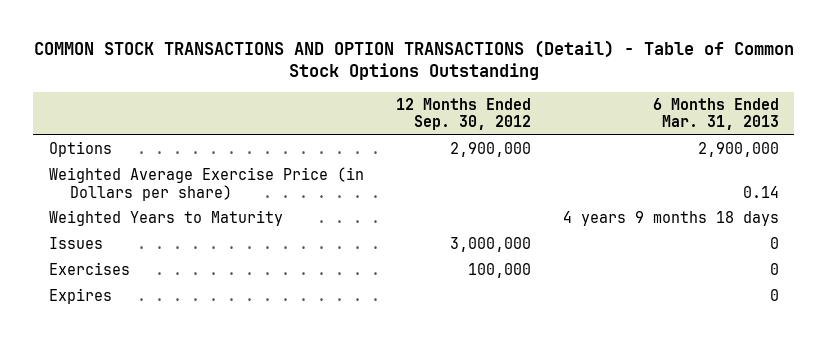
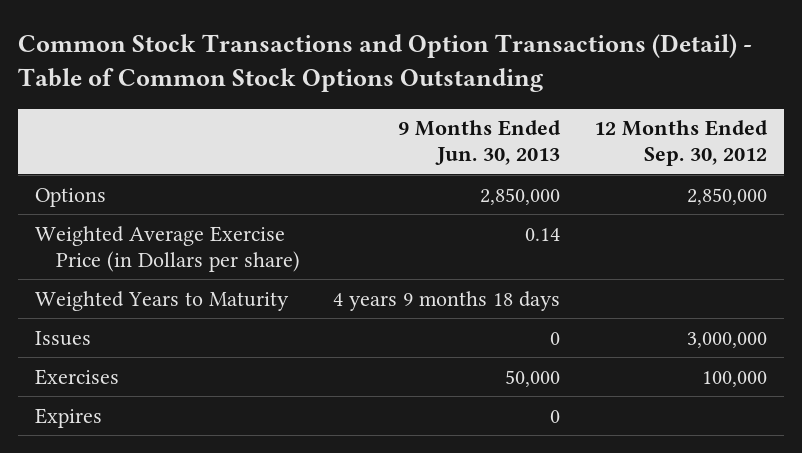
[33,40,794,81] COMMON STOCK TRANSACTIONS AND OPTION TRANSACTIONS (Detail) - Table of Common Stock Options Outstanding -> [17,34,752,93] Common Stock Transactions and Option Transactions (Detail) - Table of Common Stock Options Outstanding
[652,97,779,131] 6 Months Ended Mar. 31, 2013 -> none
none -> [398,120,562,166] 9 Months Ended Jun. 30, 2013
[449,141,531,157] 2,900,000 -> [686,187,767,205] 2,850,000

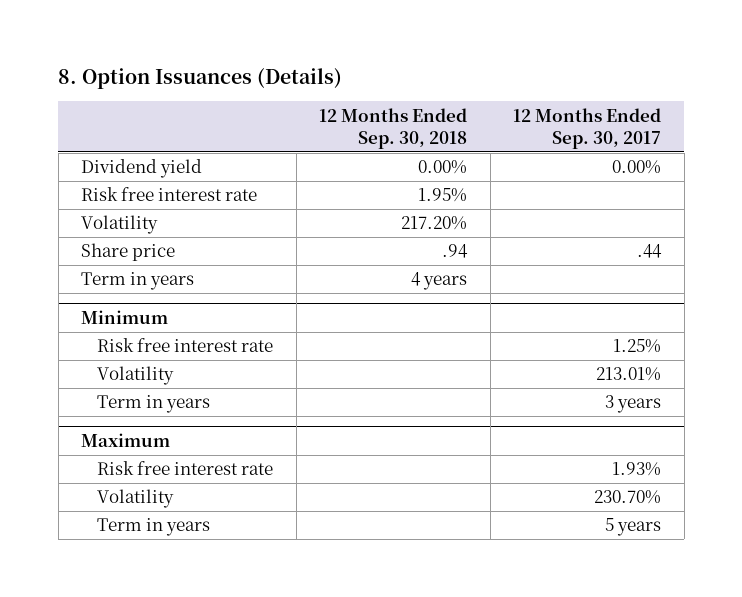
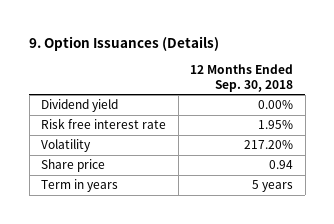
[58,68,343,90] 8. Option Issuances (Details) -> [29,35,220,51] 9. Option Issuances (Details)
[513,107,662,149] 12 Months Ended Sep. 30, 2017 -> none
[81,310,169,325] Minimum -> none
[97,338,274,353] Risk free interest rate -> none
[97,366,175,386] Volatility -> none
[97,395,211,414] Term in years -> none
[81,433,171,448] Maximum -> none
[97,461,274,476] Risk free interest rate -> none
[97,489,175,509] Volatility -> none
[97,518,211,537] Term in years -> none
[442,244,469,259] .94 -> [269,160,294,170] 0.94
[411,272,468,291] 4 years -> [252,180,294,193] 5 years

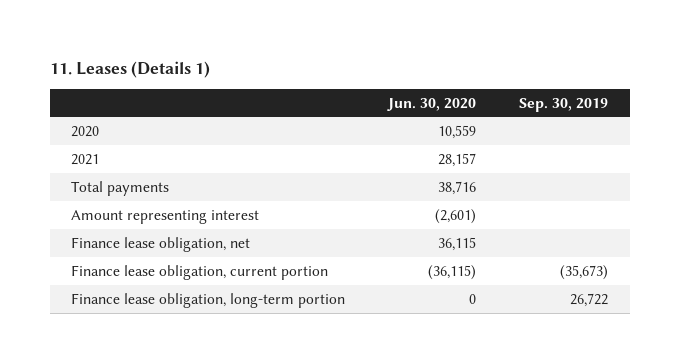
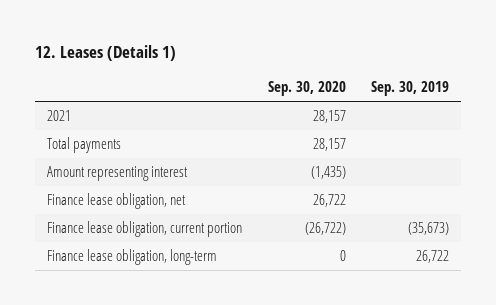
[49,60,210,78] 11. Leases (Details 1) -> [34,44,176,61] 12. Leases (Details 1)
[387,97,477,111] Jun. 30, 2020 -> none
none -> [267,81,346,97] Sep. 30, 2020
[71,125,100,137] 2020 -> none
[71,292,346,308] Finance lease obligation, long-term portion -> [47,249,218,266] Finance lease obligation, long-term

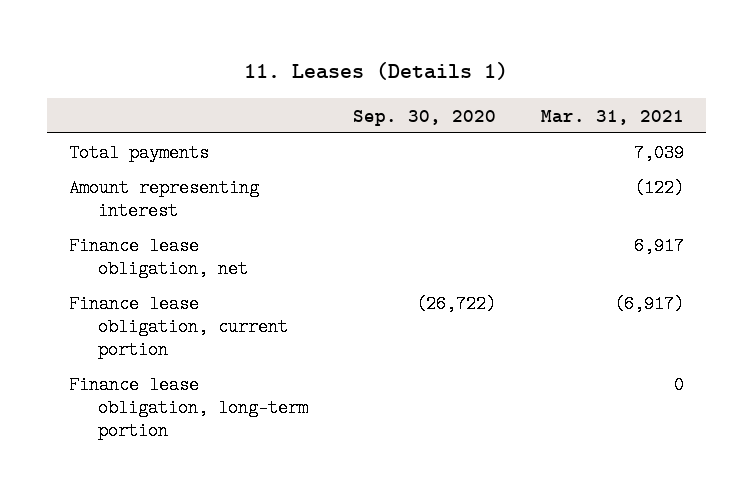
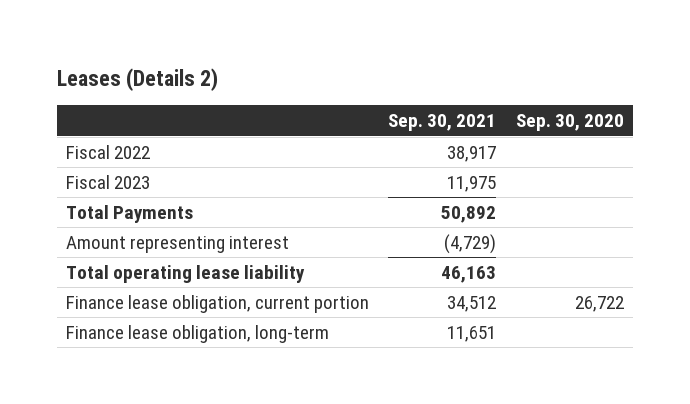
[244,61,509,80] 11. Leases (Details 1) -> [56,68,218,92] Leases (Details 2)
[540,109,684,125] Mar. 31, 2021 -> none
none -> [388,114,497,132] Sep. 30, 2021
none -> [66,144,151,159] Fiscal 2022
none -> [66,174,151,189] Fiscal 2023
[68,143,209,162] Total payments -> [66,204,194,223] Total Payments
[68,236,248,278] Finance lease obligation, net -> [66,264,306,283] Total operating lease liability
[415,294,496,313] (26,722) -> [574,295,624,312] 26,722
[68,375,308,441] Finance lease obligation, long-term portion -> [66,324,330,343] Finance lease obligation, long-term

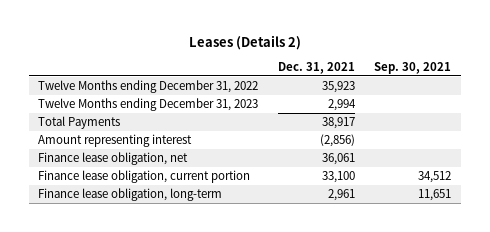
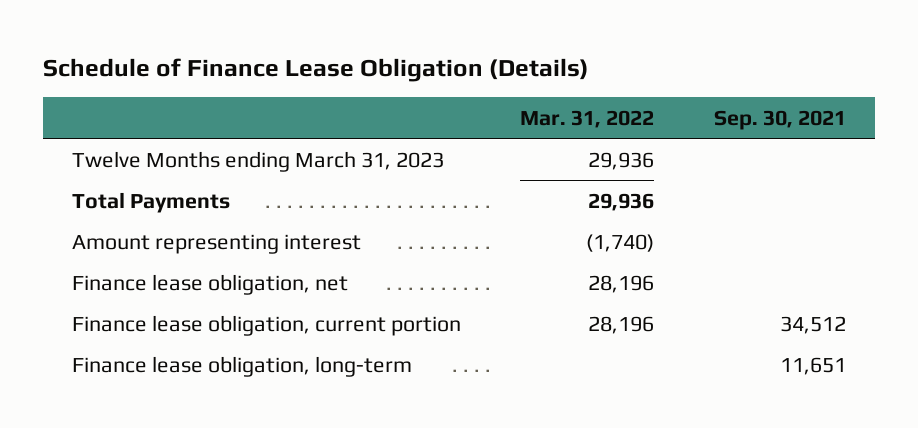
[188,34,301,50] Leases (Details 2) -> [42,57,589,82] Schedule of Finance Lease Obligation (Details)
[277,62,355,75] Dec. 31, 2021 -> none
none -> [520,109,655,128] Mar. 31, 2022
[38,98,259,112] Twelve Months ending December 31, 2023 -> none
[38,80,259,94] Twelve Months ending December 31, 2022 -> [72,150,445,172] Twelve Months ending March 31, 2023

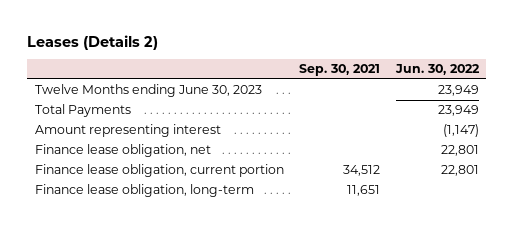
[42,57,589,82] Schedule of Finance Lease Obligation (Details) -> [27,34,159,50] Leases (Details 2)
[520,109,655,128] Mar. 31, 2022 -> none
none -> [394,64,480,76] Jun. 30, 2022
[72,150,445,172] Twelve Months ending March 31, 2023 -> [34,84,262,98] Twelve Months ending June 30, 2023

